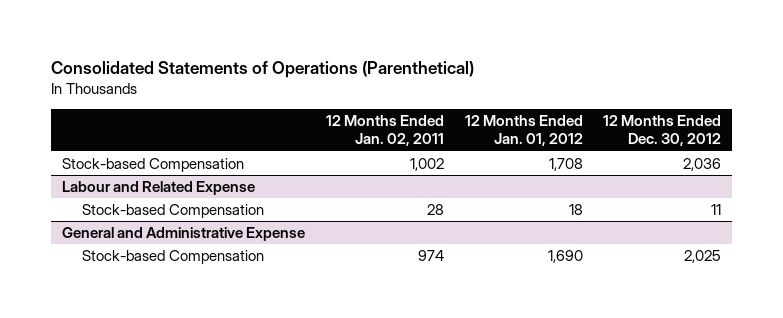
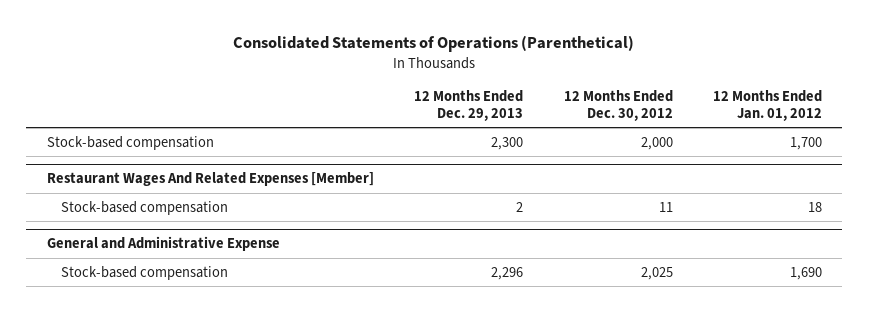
[325,114,444,147] 12 Months Ended Jan. 02, 2011 -> none
none -> [414,89,524,121] 12 Months Ended Dec. 29, 2013
[61,180,255,195] Labour and Related Expense -> none
[61,157,244,172] Stock-based Compensation -> [46,135,214,150] Stock-based compensation
[548,157,583,171] 1,708 -> [790,136,823,150] 1,700
[683,157,722,171] 2,036 -> [640,136,673,150] 2,000
none -> [46,172,374,187] Restaurant Wages And Related Expenses [Member]
[82,203,265,218] Stock-based Compensation -> [61,200,229,215] Stock-based compensation
[82,249,265,264] Stock-based Compensation -> [61,265,229,280] Stock-based compensation

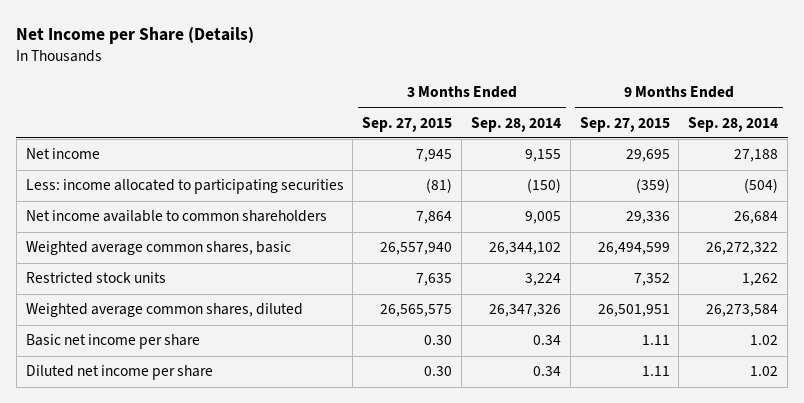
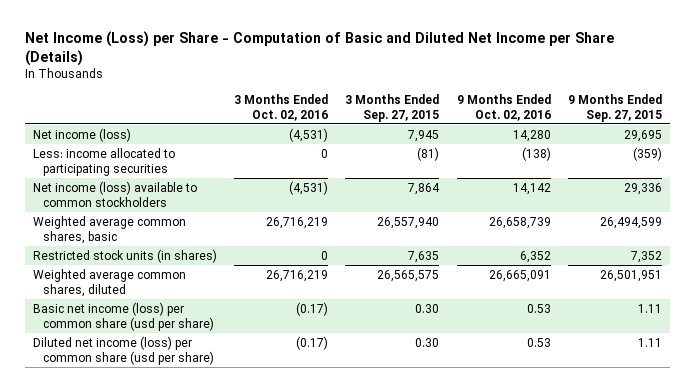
[16,27,255,45] Net Income per Share (Details) -> [24,31,614,66] Net Income (Loss) per Share - Computation of Basic and Diluted Net Income per Share (Details)
[470,116,561,132] Sep. 28, 2014 -> none
[688,116,779,132] Sep. 28, 2014 -> none
none -> [234,93,329,121] 3 Months Ended Oct. 02, 2016
none -> [456,93,551,121] 9 Months Ended Oct. 02, 2016
[25,148,100,160] Net income -> [33,127,132,142] Net income (loss)
[25,210,327,223] Net income available to common shareholders -> [33,180,198,207] Net income (loss) available to common stockholders
[25,272,166,285] Restricted stock units -> [33,248,218,263] Restricted stock units (in shares)
[25,334,200,350] Basic net income per share -> [33,301,215,331] Basic net income (loss) per common share (usd per share)
[25,365,213,381] Diluted net income per share -> [33,335,215,365] Diluted net income (loss) per common share (usd per share)

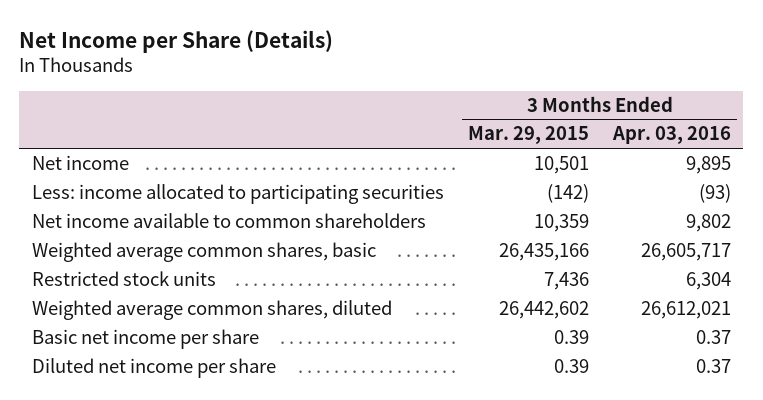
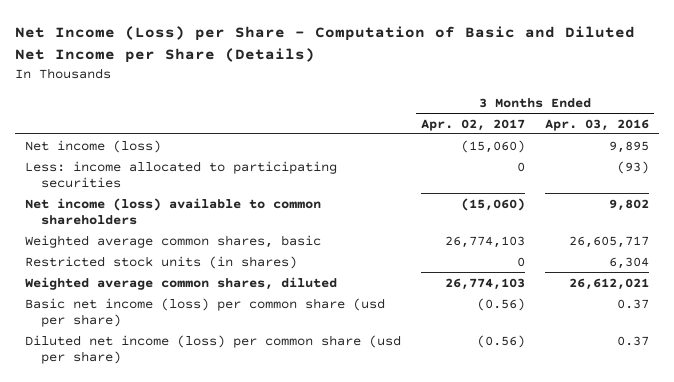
[19,29,334,53] Net Income per Share (Details) -> [15,26,636,64] Net Income (Loss) per Share - Computation of Basic and Diluted Net Income per Share (Details)
[467,126,589,145] Mar. 29, 2015 -> none
none -> [421,118,526,131] Apr. 02, 2017
[31,155,129,171] Net income -> [25,139,162,153] Net income (loss)
[31,213,426,229] Net income available to common shareholders -> [25,197,322,226] Net income (loss) available to common shareholders
[31,271,216,287] Restricted stock units -> [25,255,298,269] Restricted stock units (in shares)
[31,329,259,350] Basic net income per share -> [25,297,386,328] Basic net income (loss) per common share (usd per share)
[31,358,276,379] Diluted net income per share -> [25,334,402,365] Diluted net income (loss) per common share (usd per share)

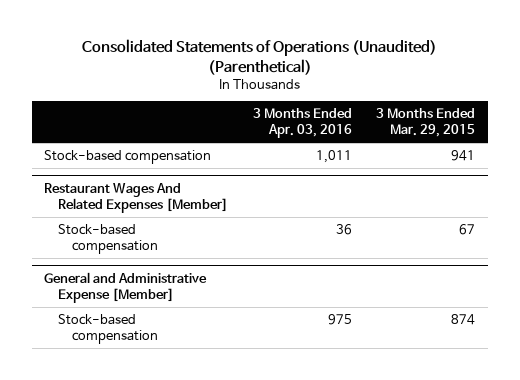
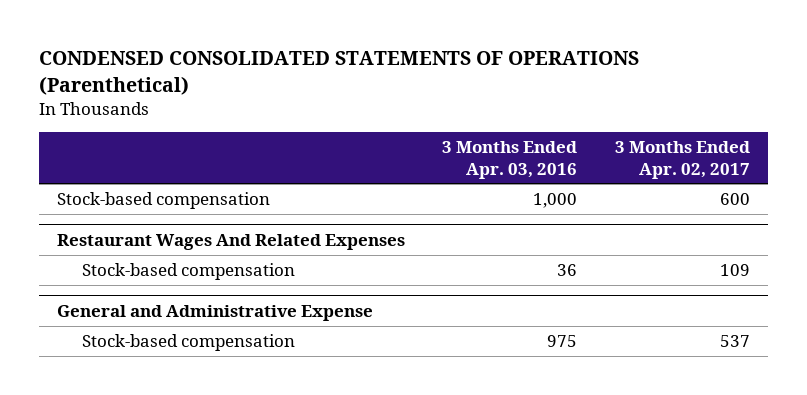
[81,38,437,75] Consolidated Statements of Operations (Unaudited) (Parenthetical) -> [38,51,639,95] CONDENSED CONSOLIDATED STATEMENTS OF OPERATIONS (Parenthetical)
[376,108,476,138] 3 Months Ended Mar. 29, 2015 -> none
none -> [614,140,750,179] 3 Months Ended Apr. 02, 2017
[315,149,352,163] 1,011 -> [533,193,578,209] 1,000
[44,182,229,213] Restaurant Wages And Related Expenses [Member] -> [57,234,406,251] Restaurant Wages And Related Expenses
[44,271,208,303] General and Administrative Expense [Member] -> [57,305,374,322] General and Administrative Expense

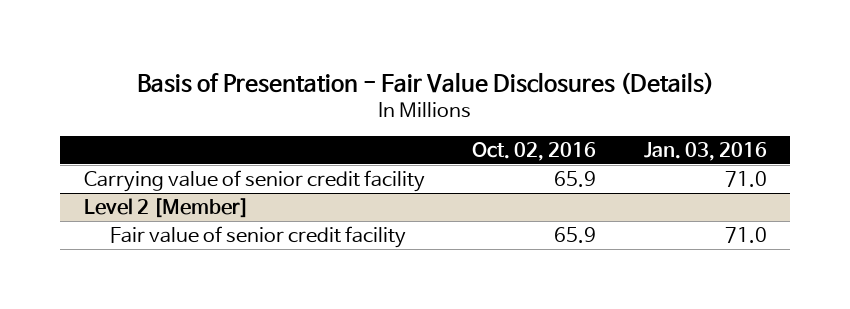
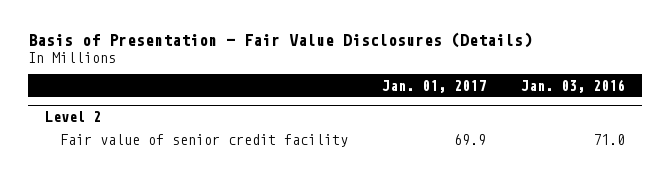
[472,142,597,162] Oct. 02, 2016 -> none
none -> [382,80,487,94] Jan. 01, 2017
[83,169,425,192] Carrying value of senior credit facility -> none
[83,197,249,218] Level 2 [Member] -> [45,110,102,122] Level 2

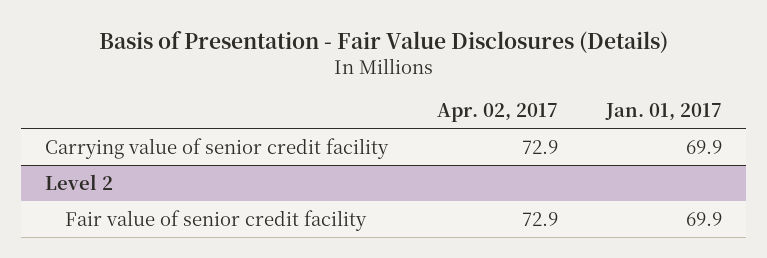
[520,79,625,94] Jan. 03, 2016 -> none
none -> [436,102,558,122] Apr. 02, 2017
none -> [45,137,390,159] Carrying value of senior credit facility

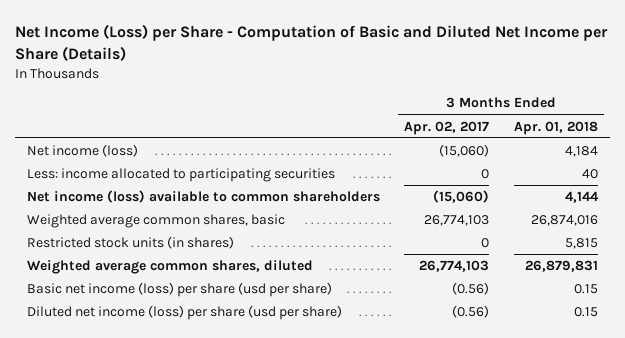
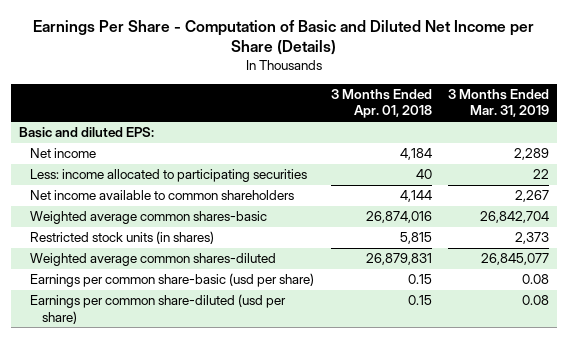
[15,24,609,61] Net Income (Loss) per Share - Computation of Basic and Diluted Net Income per Share (Details) -> [32,19,534,56] Earnings Per Share - Computation of Basic and Diluted Net Income per Share (Details)
[404,120,490,135] Apr. 02, 2017 -> none
none -> [447,88,549,118] 3 Months Ended Mar. 31, 2019
none -> [19,127,155,139] Basic and diluted EPS:
[27,143,139,157] Net income (loss) -> [30,148,97,159] Net income
[27,189,381,203] Net income (loss) available to common shareholders -> [30,190,295,201] Net income available to common shareholders
[27,213,286,228] Weighted average common shares, basic -> [30,211,268,225] Weighted average common shares-basic
[27,259,314,274] Weighted average common shares, diluted -> [30,253,277,267] Weighted average common shares-diluted
[27,281,333,297] Basic net income (loss) per share (usd per share) -> [30,273,315,288] Earnings per common share-basic (usd per share)
[27,304,343,320] Diluted net income (loss) per share (usd per share) -> [30,294,287,324] Earnings per common share-diluted (usd per share)

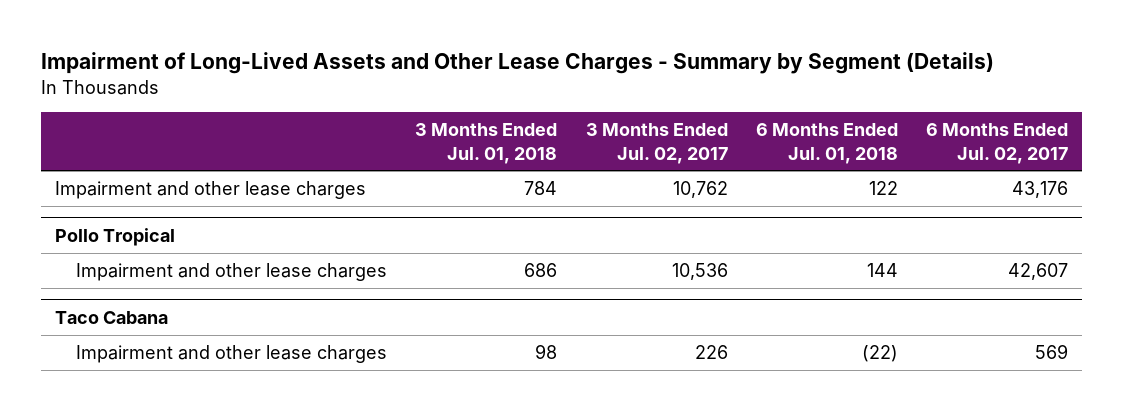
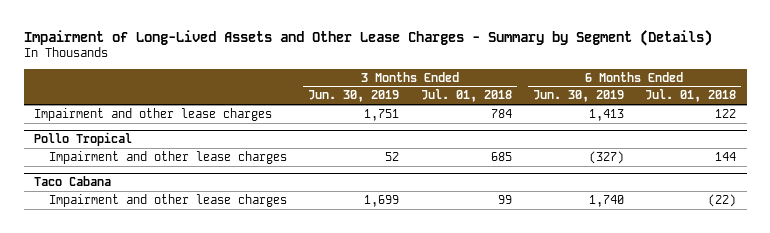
[585,123,728,164] 3 Months Ended Jul. 02, 2017 -> none
[926,123,1069,164] 6 Months Ended Jul. 02, 2017 -> none
none -> [308,90,400,103] Jun. 30, 2019
none -> [532,90,624,103] Jun. 30, 2019
[524,263,558,278] 686 -> [490,151,512,161] 685
[535,344,558,360] 98 -> [497,194,512,204] 99

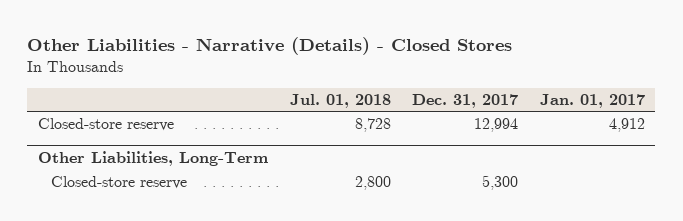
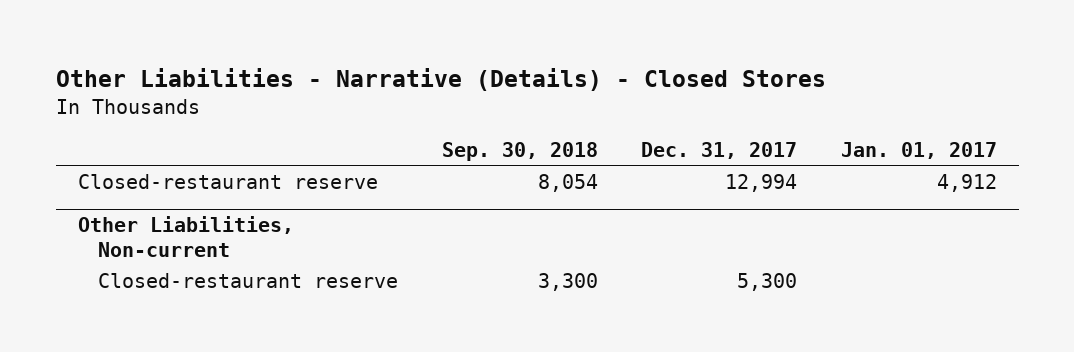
[289,93,391,108] Jul. 01, 2018 -> none
none -> [441,142,598,162] Sep. 30, 2018
[38,118,175,132] Closed-store reserve -> [77,173,378,189] Closed-restaurant reserve
[38,151,269,167] Other Liabilities, Long-Term -> [77,216,294,258] Other Liabilities, Non-current
[50,176,187,190] Closed-store reserve -> [98,272,399,288] Closed-restaurant reserve

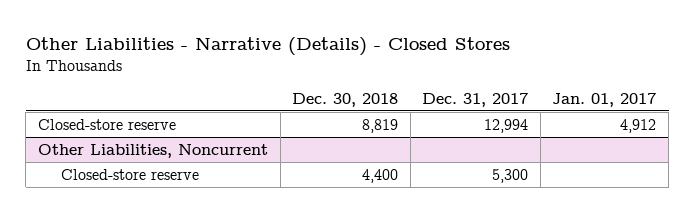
[441,142,598,162] Sep. 30, 2018 -> none
none -> [292,92,399,107] Dec. 30, 2018
[77,173,378,189] Closed-restaurant reserve -> [38,118,177,130] Closed-store reserve
[77,216,294,258] Other Liabilities, Non-current -> [38,143,269,158] Other Liabilities, Noncurrent
[98,272,399,288] Closed-restaurant reserve -> [61,168,200,180] Closed-store reserve

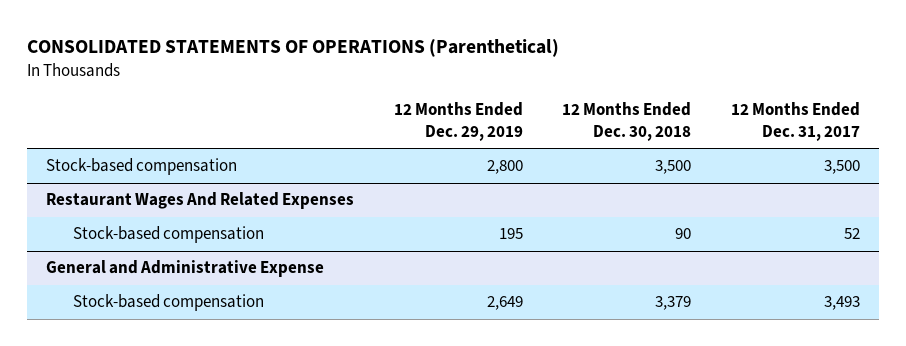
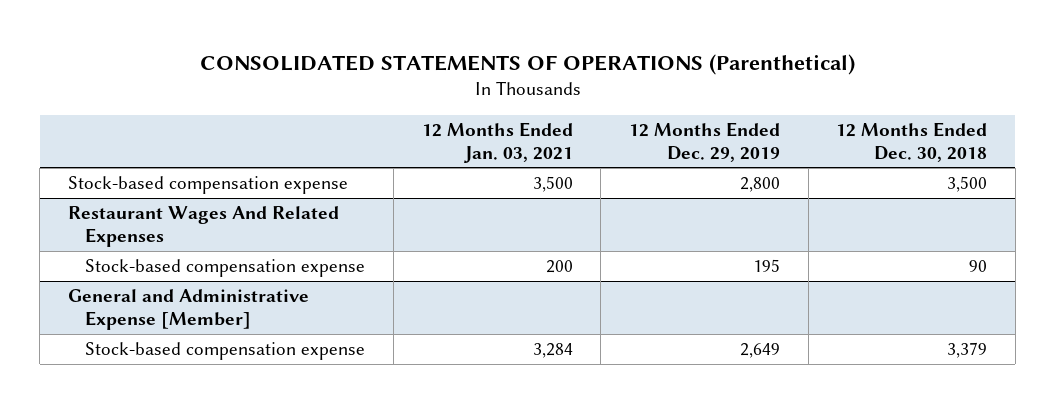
[730,102,860,142] 12 Months Ended Dec. 31, 2017 -> none
none -> [421,121,573,163] 12 Months Ended Jan. 03, 2021
[46,158,238,176] Stock-based compensation -> [67,176,348,195] Stock-based compensation expense
[72,226,264,244] Stock-based compensation -> [85,259,366,278] Stock-based compensation expense
[46,260,325,278] General and Administrative Expense -> [67,289,309,331] General and Administrative Expense [Member]
[72,294,264,312] Stock-based compensation -> [85,342,366,361] Stock-based compensation expense

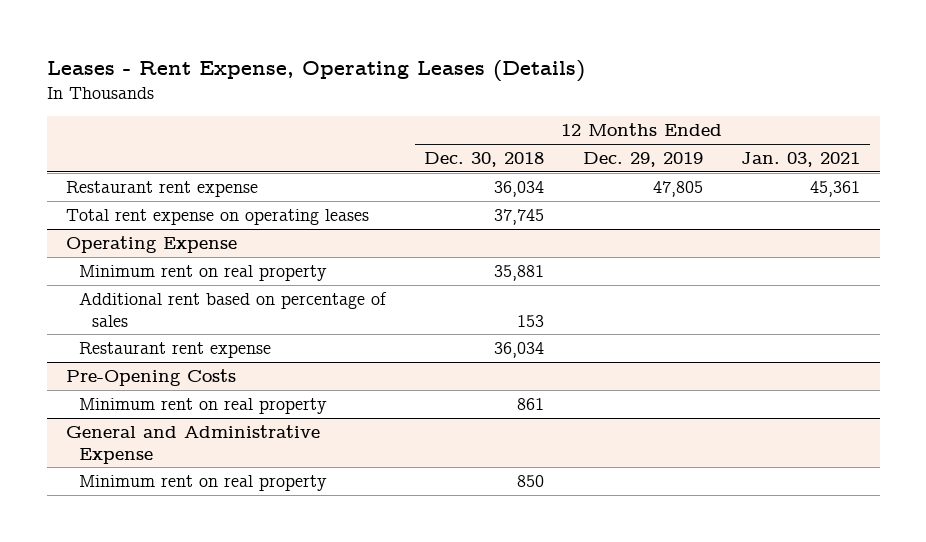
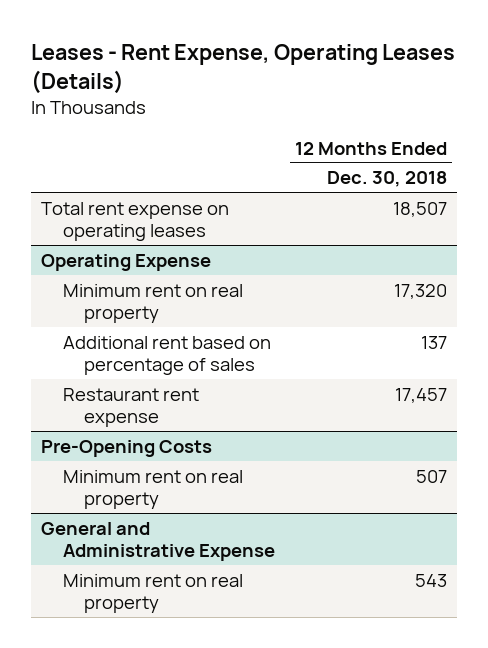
[582,152,703,168] Dec. 29, 2019 -> none
[741,152,861,168] Jan. 03, 2021 -> none
[66,181,259,198] Restaurant rent expense -> none
[494,209,545,226] 37,745 -> [392,201,447,217] 18,507
[494,265,545,282] 35,881 -> [393,283,447,299] 17,320
[517,314,545,327] 153 -> [420,335,447,349] 137
[494,342,545,359] 36,034 -> [394,387,447,403] 17,457
[517,398,545,411] 861 -> [415,469,447,483] 507
[517,475,545,488] 850 -> [414,573,447,587] 543

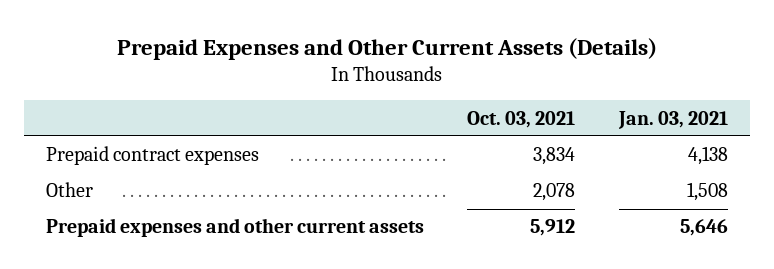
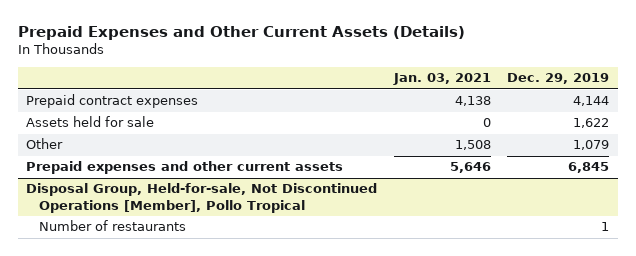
[467,110,576,128] Oct. 03, 2021 -> none
none -> [507,73,610,85] Dec. 29, 2019
none -> [26,116,155,128] Assets held for sale
none -> [26,183,378,213] Disposal Group, Held-for-sale, Not Discontinued Operations [Member], Pollo Tropical
none -> [38,220,186,232] Number of restaurants

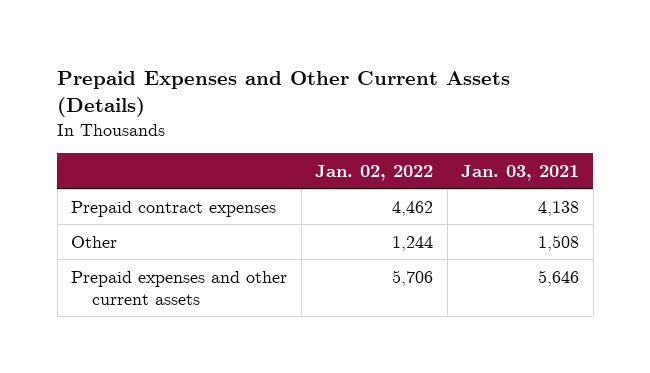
[507,73,610,85] Dec. 29, 2019 -> none
none -> [315,164,434,181] Jan. 02, 2022
[26,116,155,128] Assets held for sale -> none
[26,183,378,213] Disposal Group, Held-for-sale, Not Discontinued Operations [Member], Pollo Tropical -> none
[38,220,186,232] Number of restaurants -> none

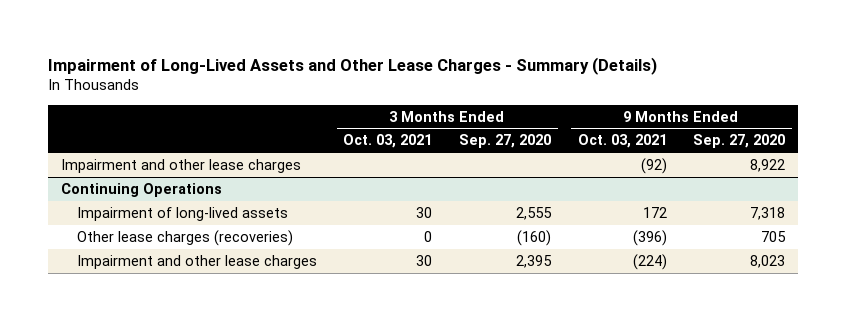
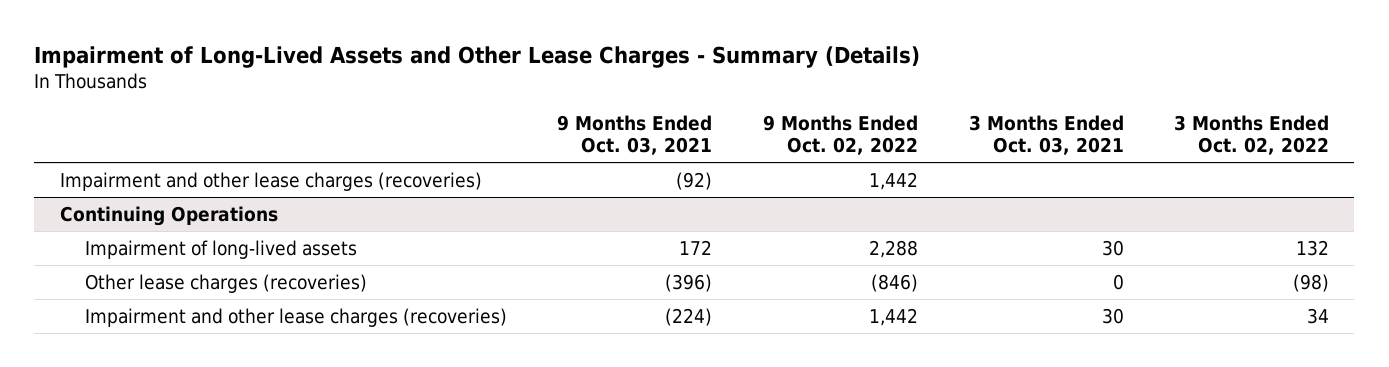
[458,134,551,149] Sep. 27, 2020 -> none
[693,134,786,149] Sep. 27, 2020 -> none
none -> [762,115,918,156] 9 Months Ended Oct. 02, 2022
none -> [1174,115,1330,156] 3 Months Ended Oct. 02, 2022
[61,158,302,173] Impairment and other lease charges -> [59,171,482,191] Impairment and other lease charges (recoveries)
[76,254,317,269] Impairment and other lease charges -> [84,307,507,327] Impairment and other lease charges (recoveries)

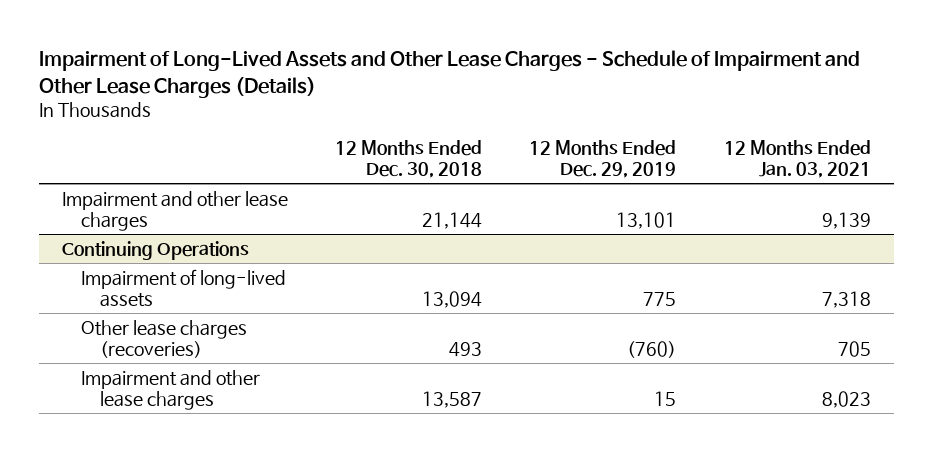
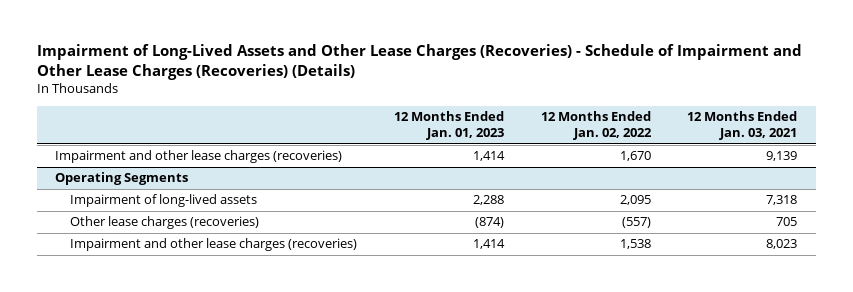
[38,49,860,98] Impairment of Long-Lived Assets and Other Lease Charges - Schedule of Impairment and Other Lease Charges (Details) -> [36,44,802,81] Impairment of Long-Lived Assets and Other Lease Charges (Recoveries) - Schedule of Impairment and Other Lease Charges (Recoveries) (Details)
[335,140,483,179] 12 Months Ended Dec. 30, 2018 -> none
[529,140,677,179] 12 Months Ended Dec. 29, 2019 -> none
none -> [393,111,504,141] 12 Months Ended Jan. 01, 2023
none -> [540,111,652,141] 12 Months Ended Jan. 02, 2022
[62,240,250,260] Continuing Operations -> none
[62,190,289,231] Impairment and other lease charges -> [55,150,343,164] Impairment and other lease charges (recoveries)
none -> [55,172,189,186] Operating Segments
[81,369,261,410] Impairment and other lease charges -> [69,238,357,252] Impairment and other lease charges (recoveries)

